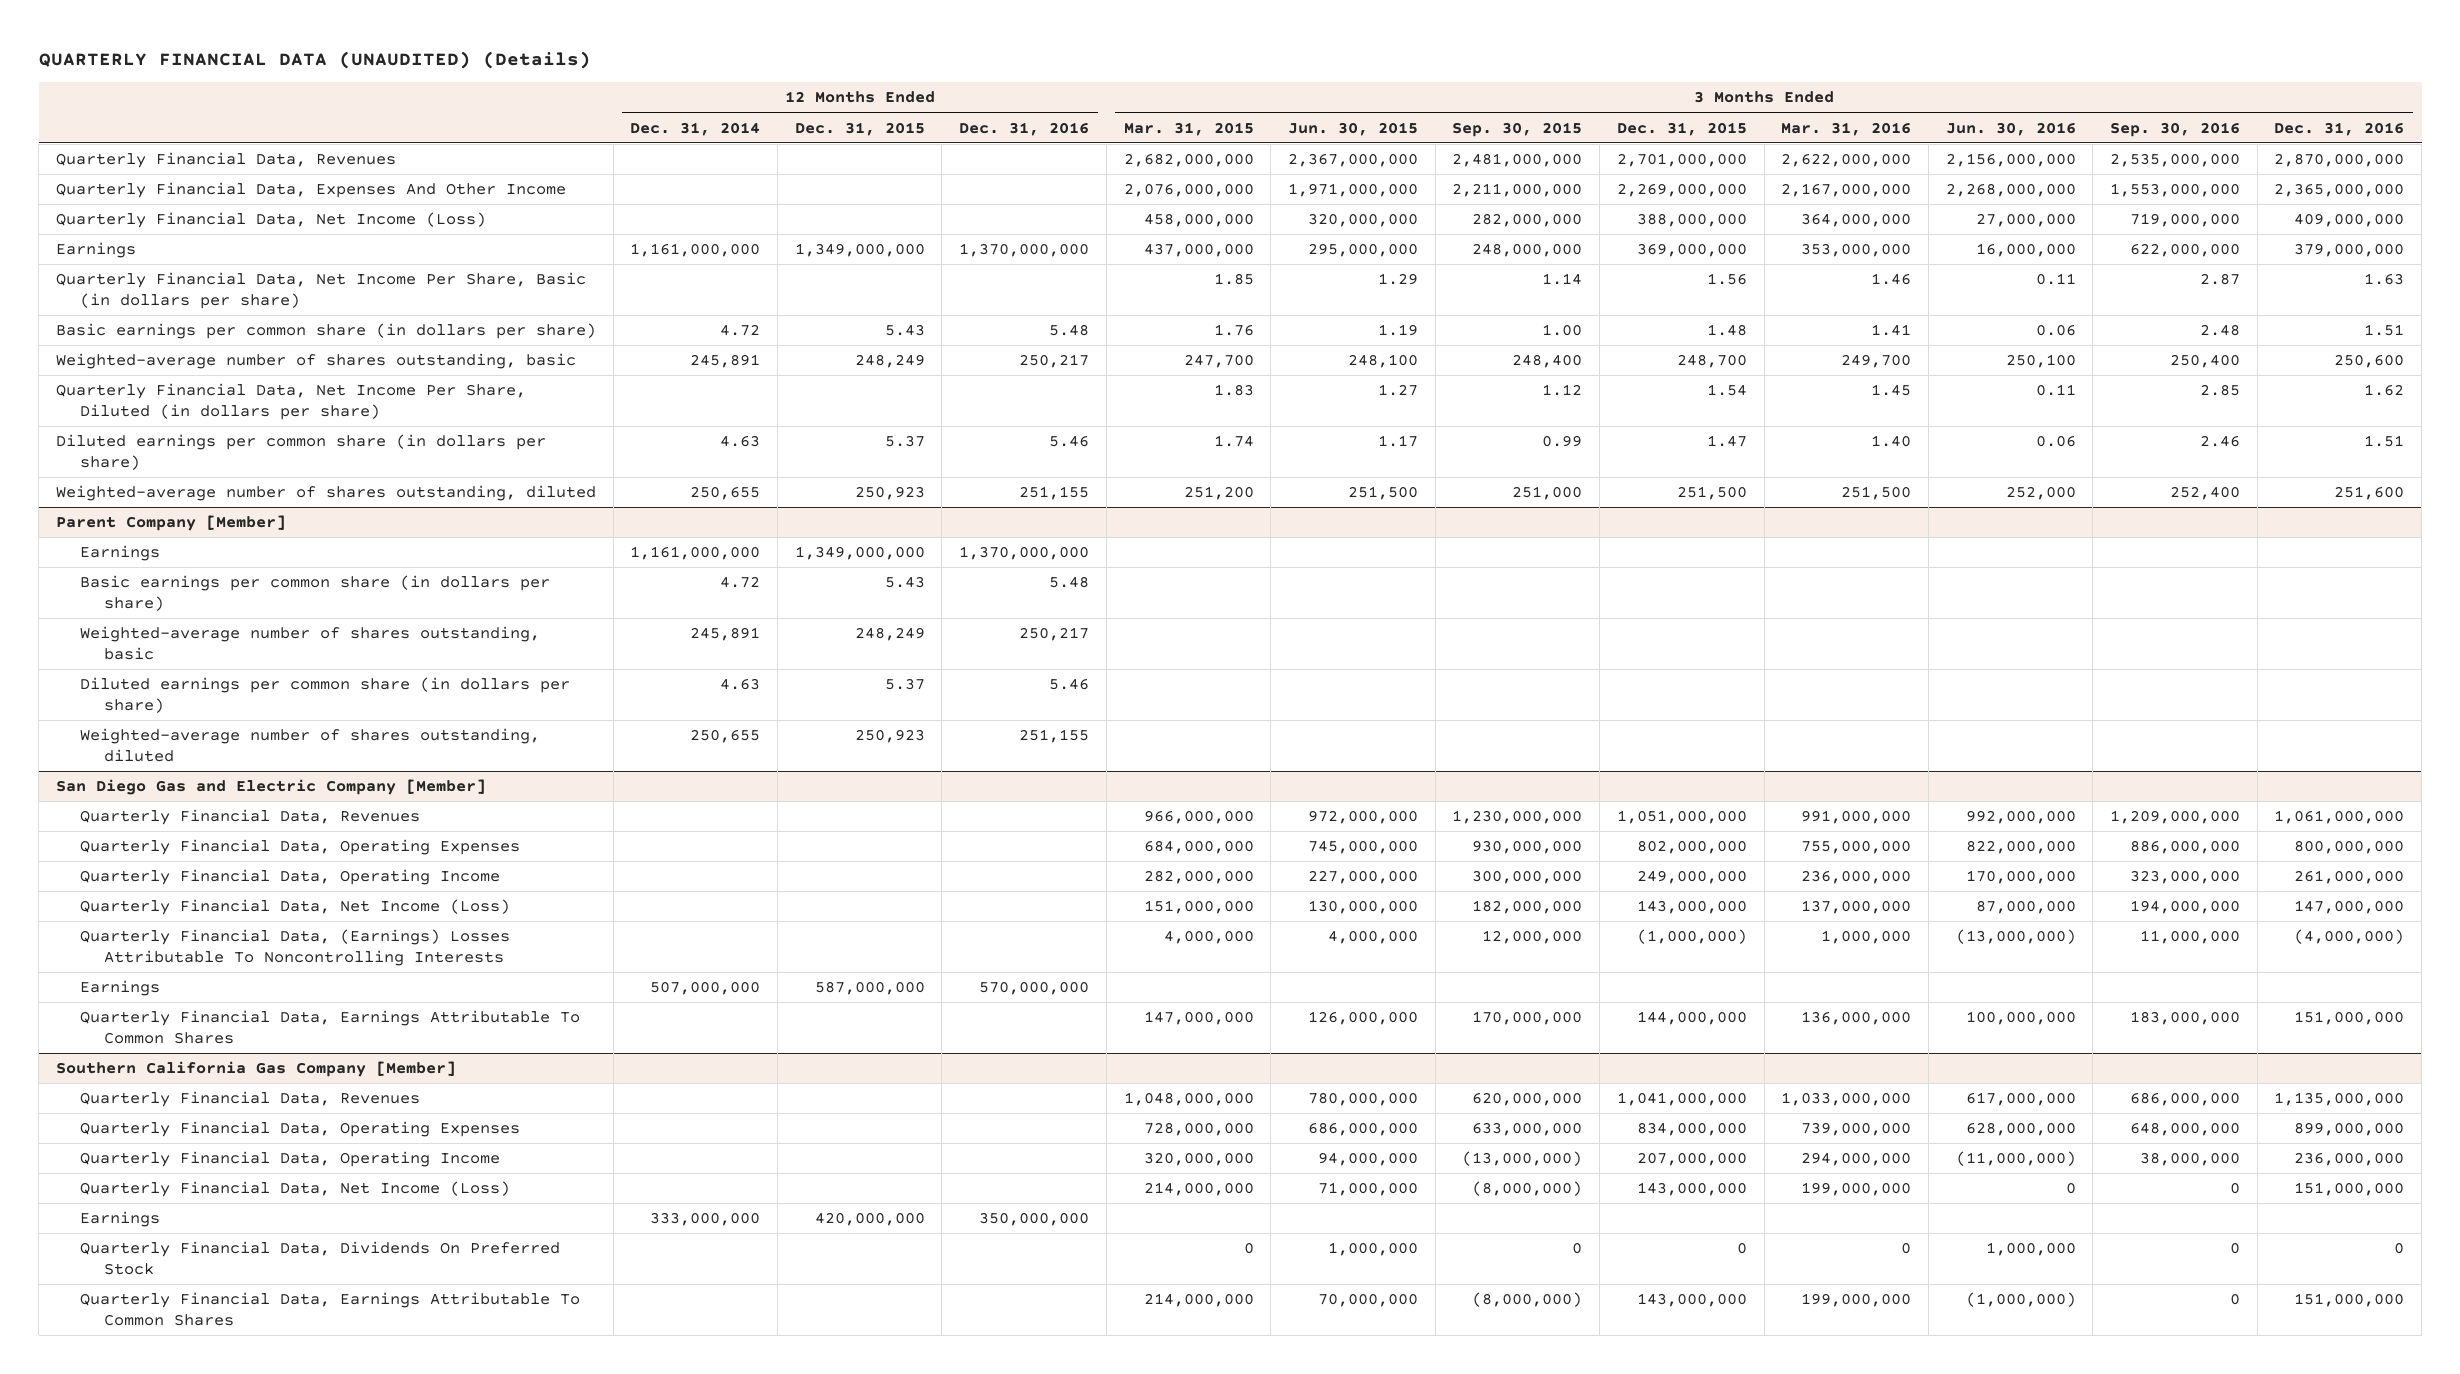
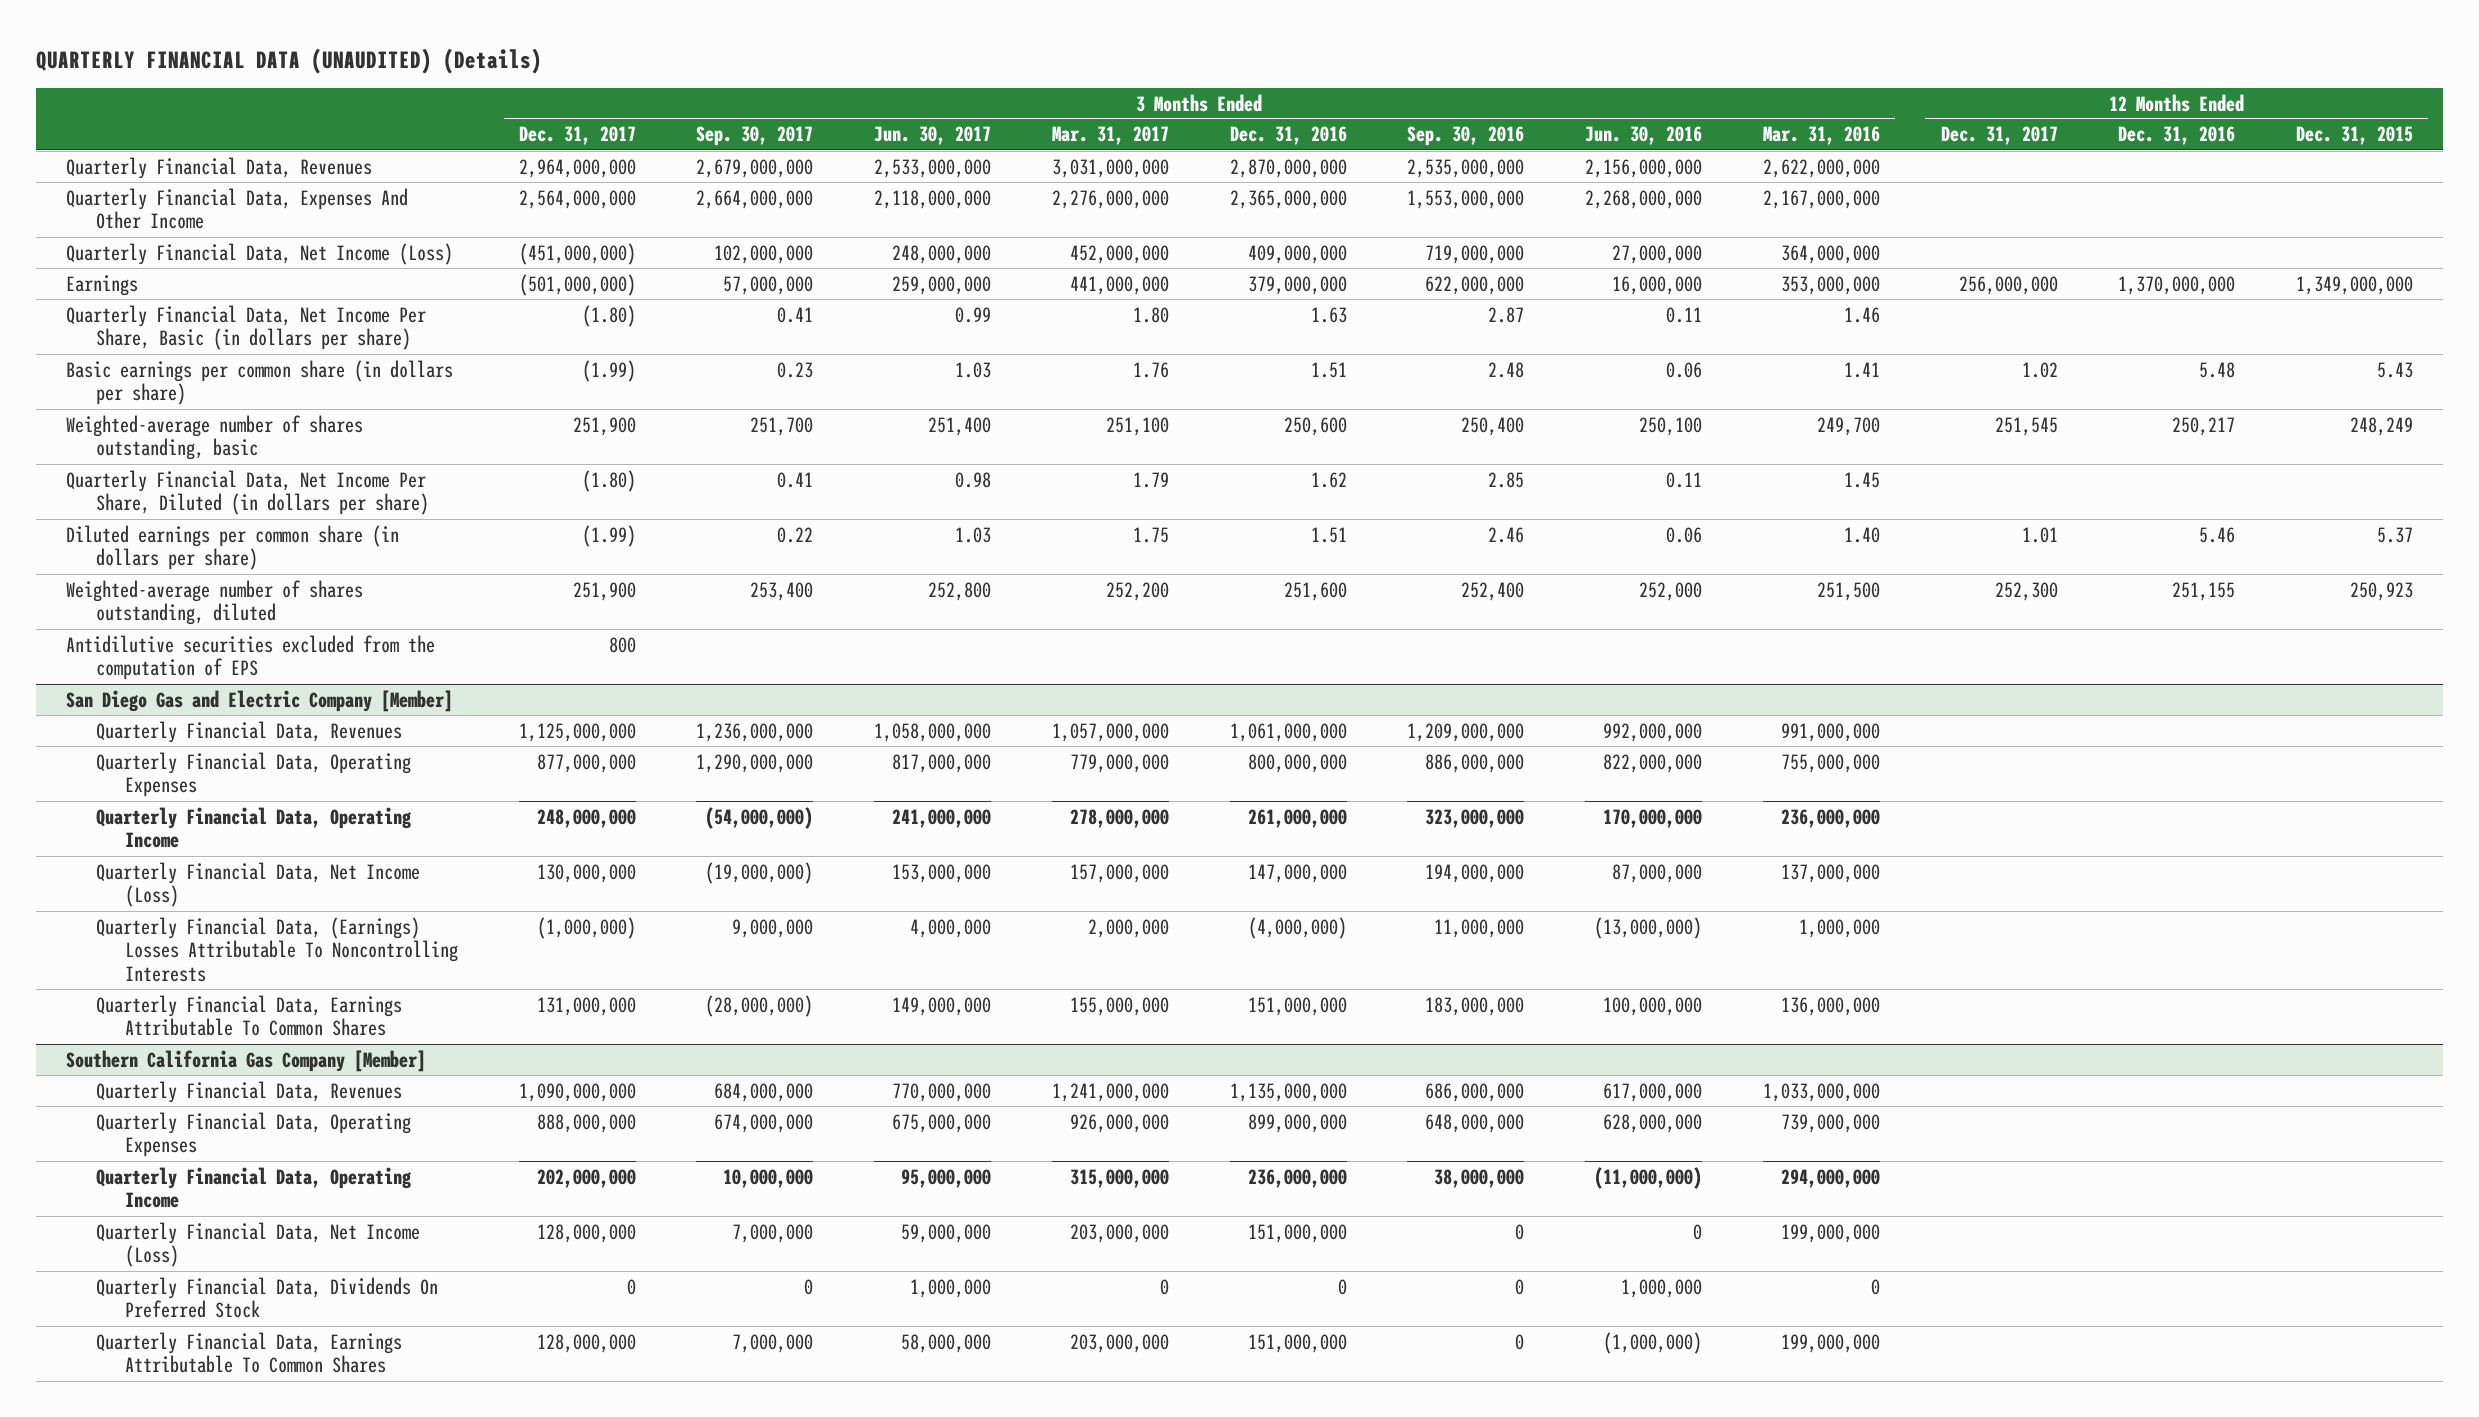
[630,121,761,136] Dec. 31, 2014 -> none
[1123,121,1254,136] Mar. 31, 2015 -> none
[1287,121,1418,136] Jun. 30, 2015 -> none
[1452,121,1583,137] Sep. 30, 2015 -> none
[1616,121,1747,136] Dec. 31, 2015 -> none
none -> [518,126,636,146] Dec. 31, 2017
none -> [696,126,814,147] Sep. 30, 2017
none -> [874,126,992,146] Jun. 30, 2017
none -> [1051,126,1169,146] Mar. 31, 2017
none -> [1940,126,2058,146] Dec. 31, 2017
[55,515,286,532] Parent Company [Member] -> none
[79,545,160,562] Earnings -> none
[79,575,550,612] Basic earnings per common share (in dollars per share) -> none
[79,626,540,661] Weighted-average number of shares outstanding, basic -> none
[79,677,570,714] Diluted earnings per common share (in dollars per share) -> none
[79,728,540,763] Weighted-average number of shares outstanding, diluted -> none
none -> [66,634,436,681] Antidilutive securities excluded from the computation of EPS
[79,980,160,997] Earnings -> none
[79,1211,160,1228] Earnings -> none

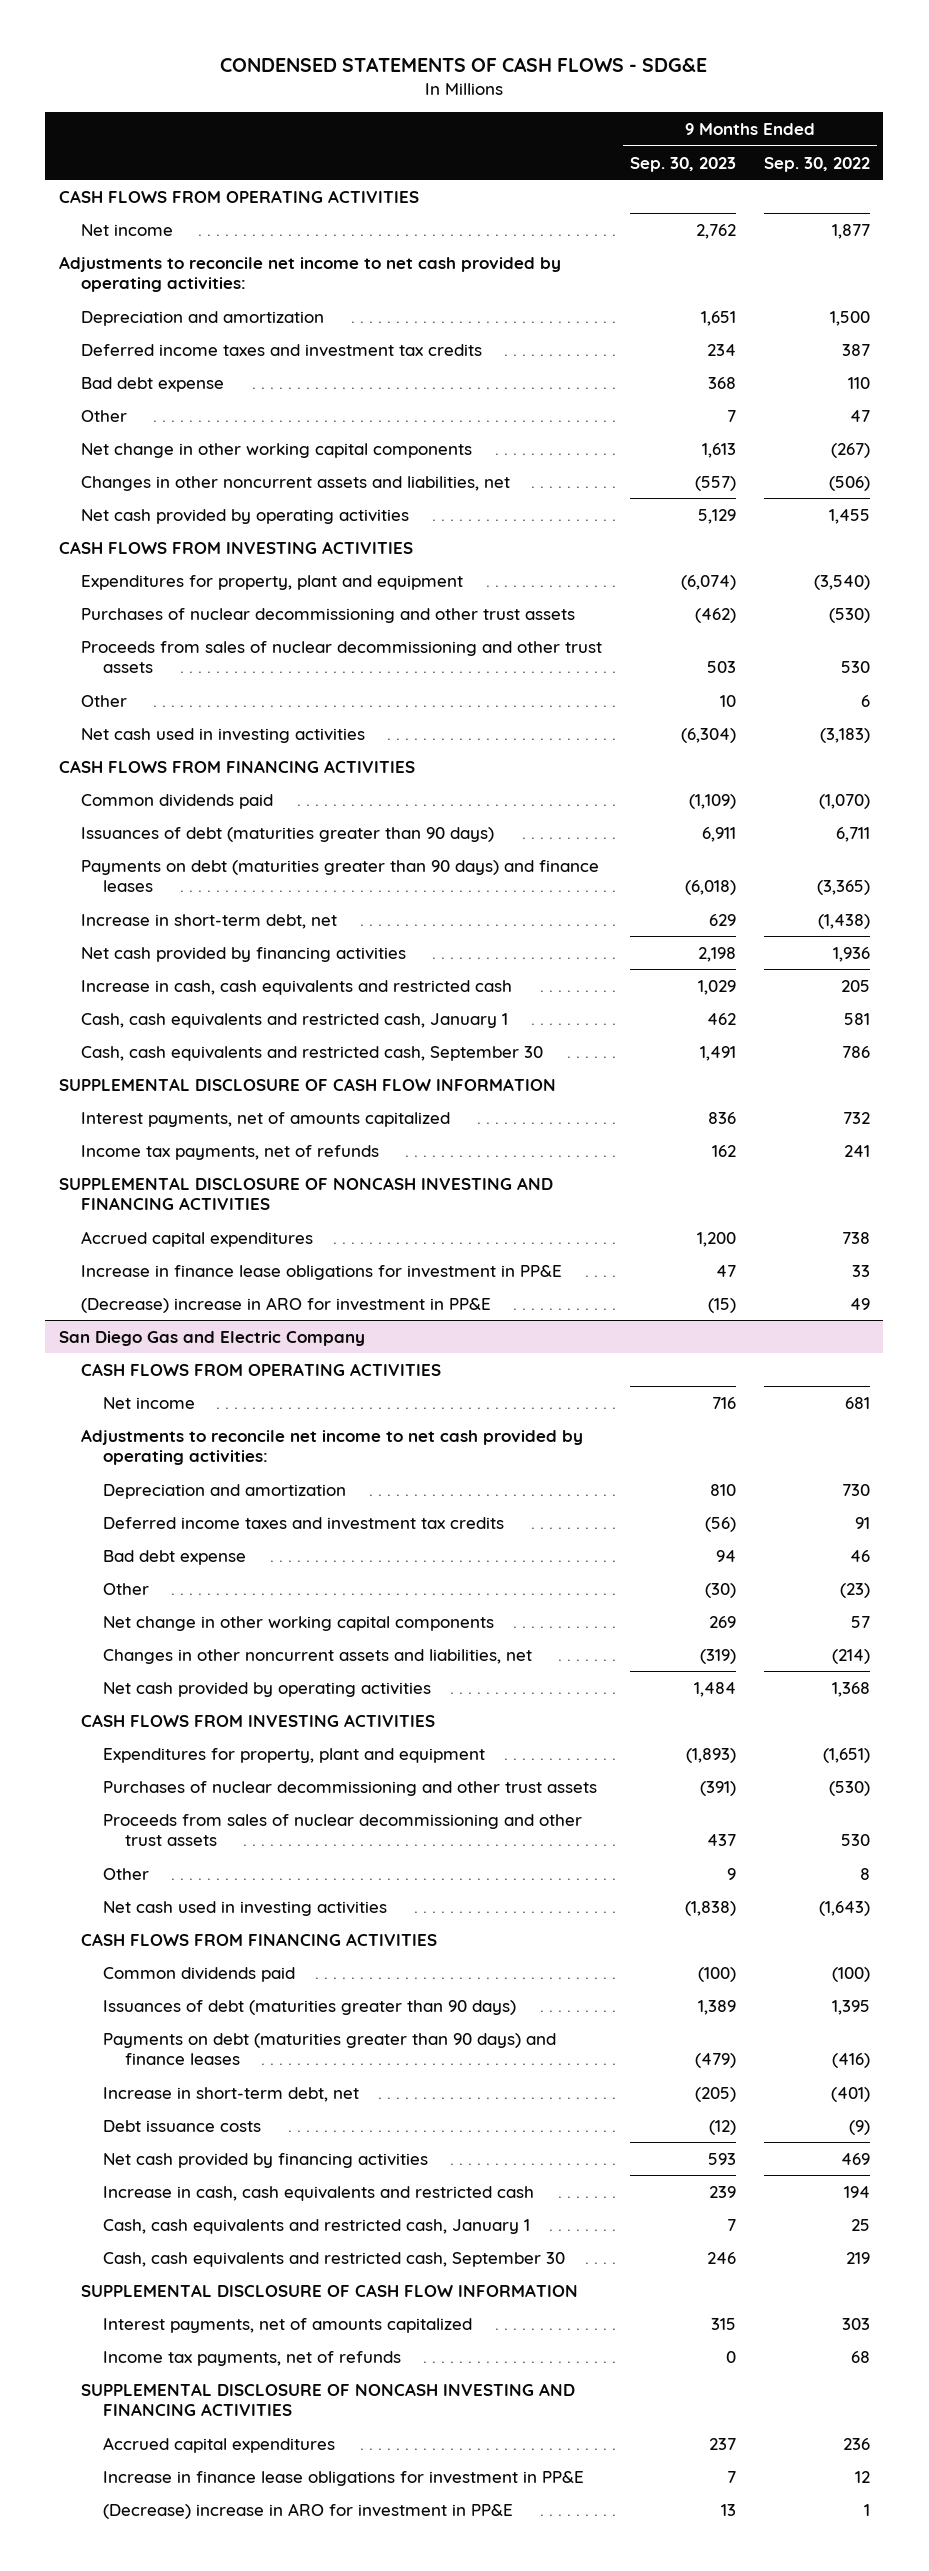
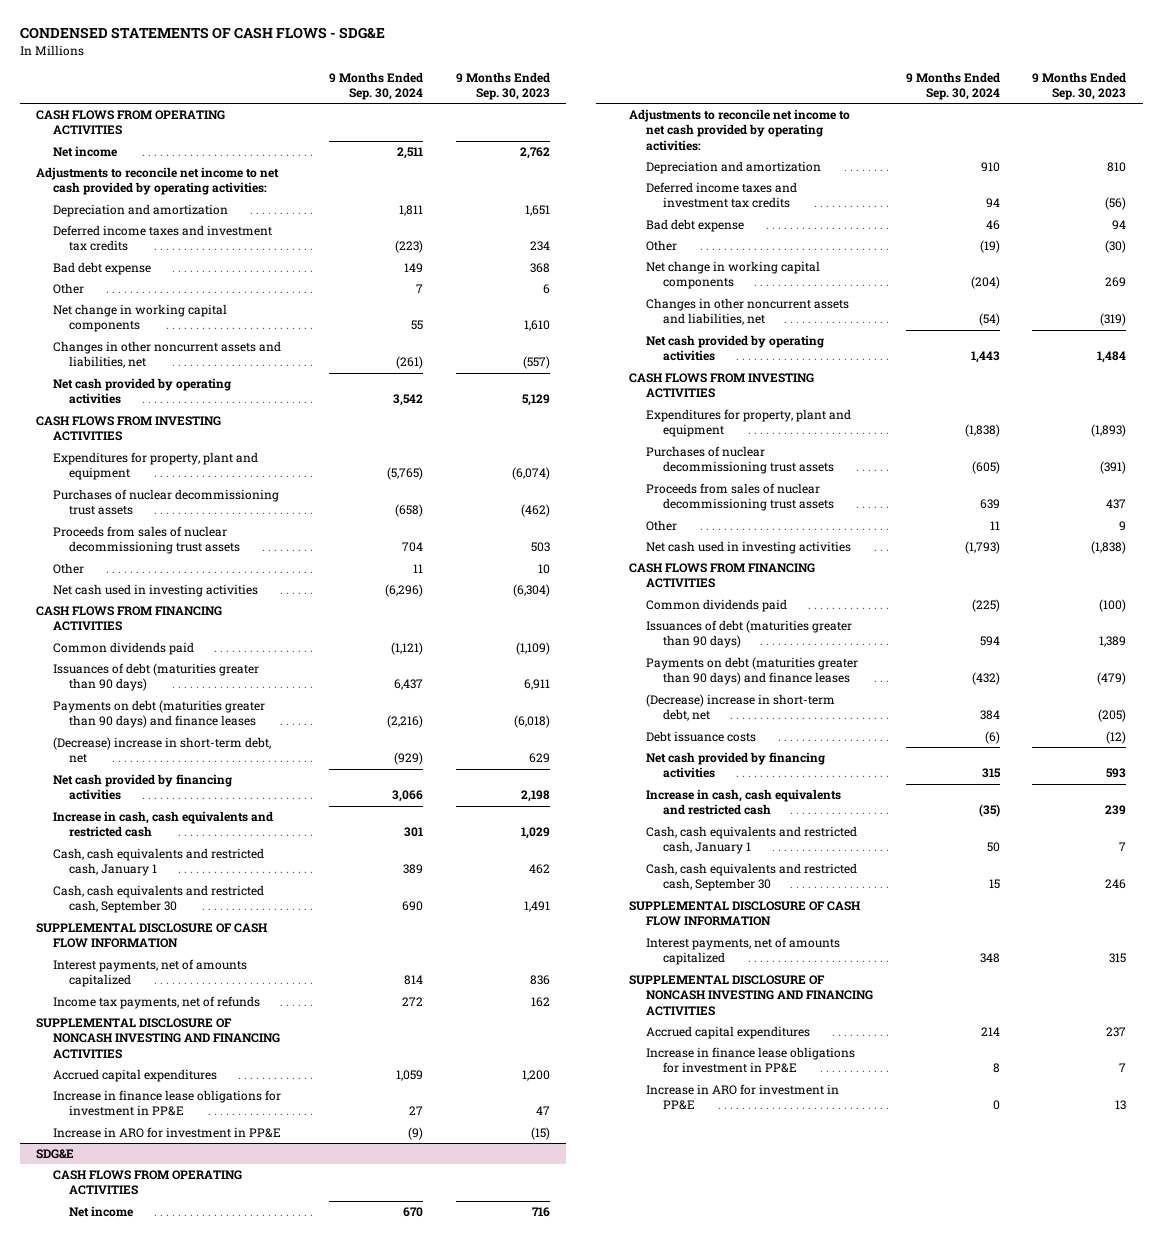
[763,156,870,172] Sep. 30, 2022 -> none
none -> [329,71,424,101] 9 Months Ended Sep. 30, 2024
[726,409,736,422] 7 -> [542,284,550,295] 6
[81,442,473,458] Net change in other working capital components -> [52,304,227,333] Net change in working capital components
[701,442,736,458] 1,613 -> [523,320,550,332] 1,610
[81,607,576,623] Purchases of nuclear decommissioning and other trust assets -> [52,489,279,516] Purchases of nuclear decommissioning trust assets
[81,640,603,673] Proceeds from sales of nuclear decommissioning and other trust assets -> [52,526,241,555] Proceeds from sales of nuclear decommissioning trust assets
[81,913,338,929] Increase in short-term debt, net -> [52,737,271,764] (Decrease) increase in short-term debt, net
[81,1296,492,1313] (Decrease) increase in ARO for investment in PP&E -> [52,1127,281,1139] Increase in ARO for investment in PP&E
[59,1330,366,1346] San Diego Gas and Electric Company -> [35,1149,74,1160] SDG&E
[102,1615,494,1631] Net change in other working capital components -> [646,261,821,290] Net change in working capital components
[102,1780,597,1796] Purchases of nuclear decommissioning and other trust assets -> [646,446,834,475] Purchases of nuclear decommissioning trust assets
[102,1813,582,1846] Proceeds from sales of nuclear decommissioning and other trust assets -> [646,483,834,512] Proceeds from sales of nuclear decommissioning trust assets
[102,2086,359,2102] Increase in short-term debt, net -> [646,694,836,722] (Decrease) increase in short-term debt, net
[102,2350,401,2366] Income tax payments, net of refunds -> none
[102,2502,513,2519] (Decrease) increase in ARO for investment in PP&E -> [646,1084,840,1111] Increase in ARO for investment in PP&E

